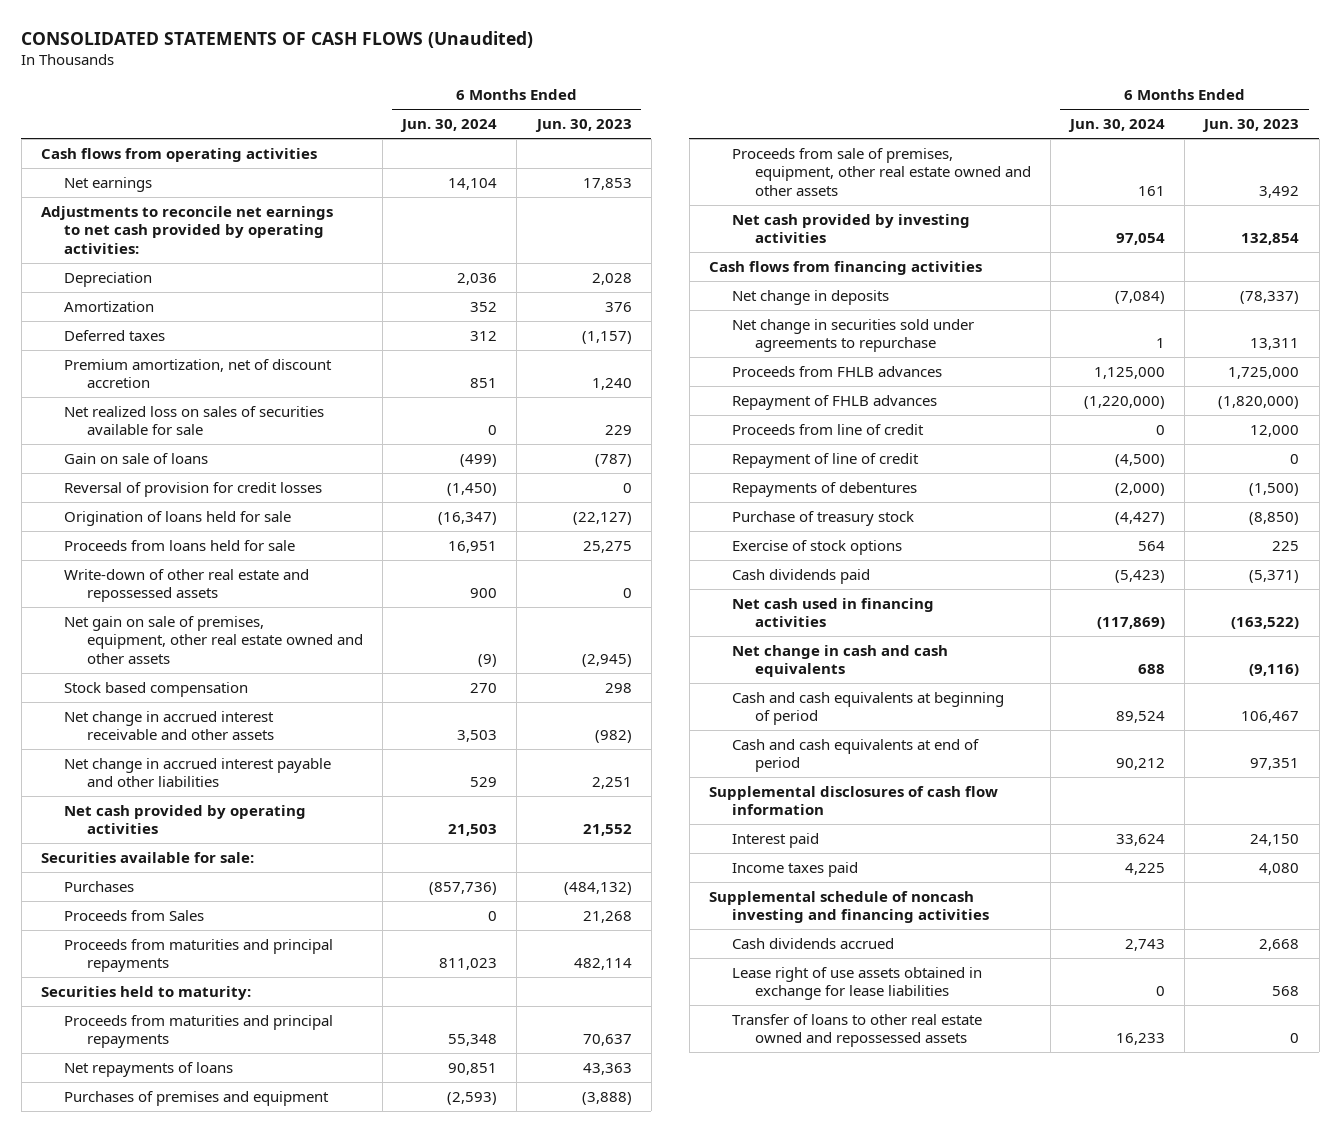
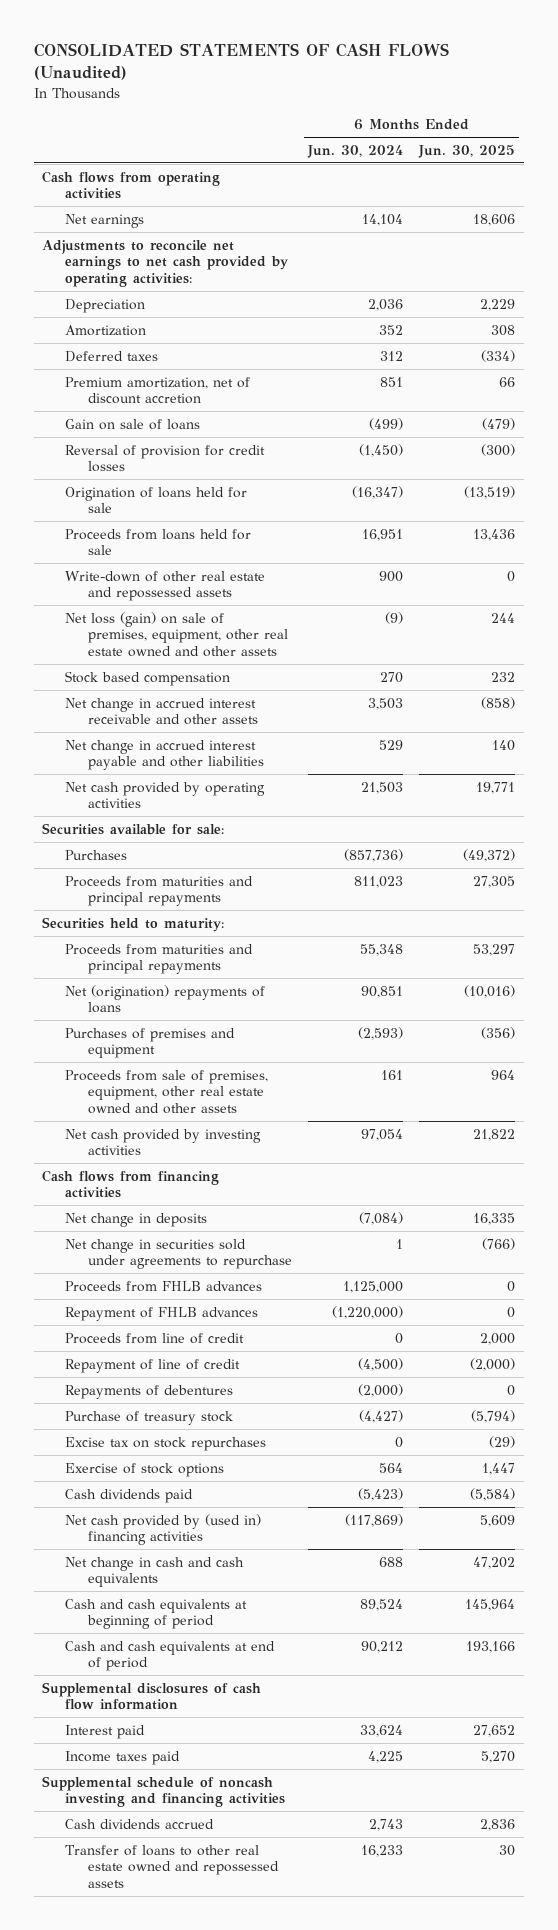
[534,119,632,133] Jun. 30, 2023 -> none
none -> [418,145,516,159] Jun. 30, 2025
[63,405,324,436] Net realized loss on sales of securities available for sale -> none
[63,615,363,664] Net gain on sale of premises, equipment, other real estate owned and other assets -> [64,611,288,657] Net loss (gain) on sale of premises, equipment, other real estate owned and other assets
[63,909,204,921] Proceeds from Sales -> none
[63,1061,233,1077] Net repayments of loans -> [64,984,265,1014] Net (origination) repayments of loans
none -> [64,1436,266,1451] Excise tax on stock repurchases
[731,597,934,628] Net cash used in financing activities -> [64,1513,261,1546] Net cash provided by (used in) financing activities
[731,966,982,1001] Lease right of use assets obtained in exchange for lease liabilities -> none

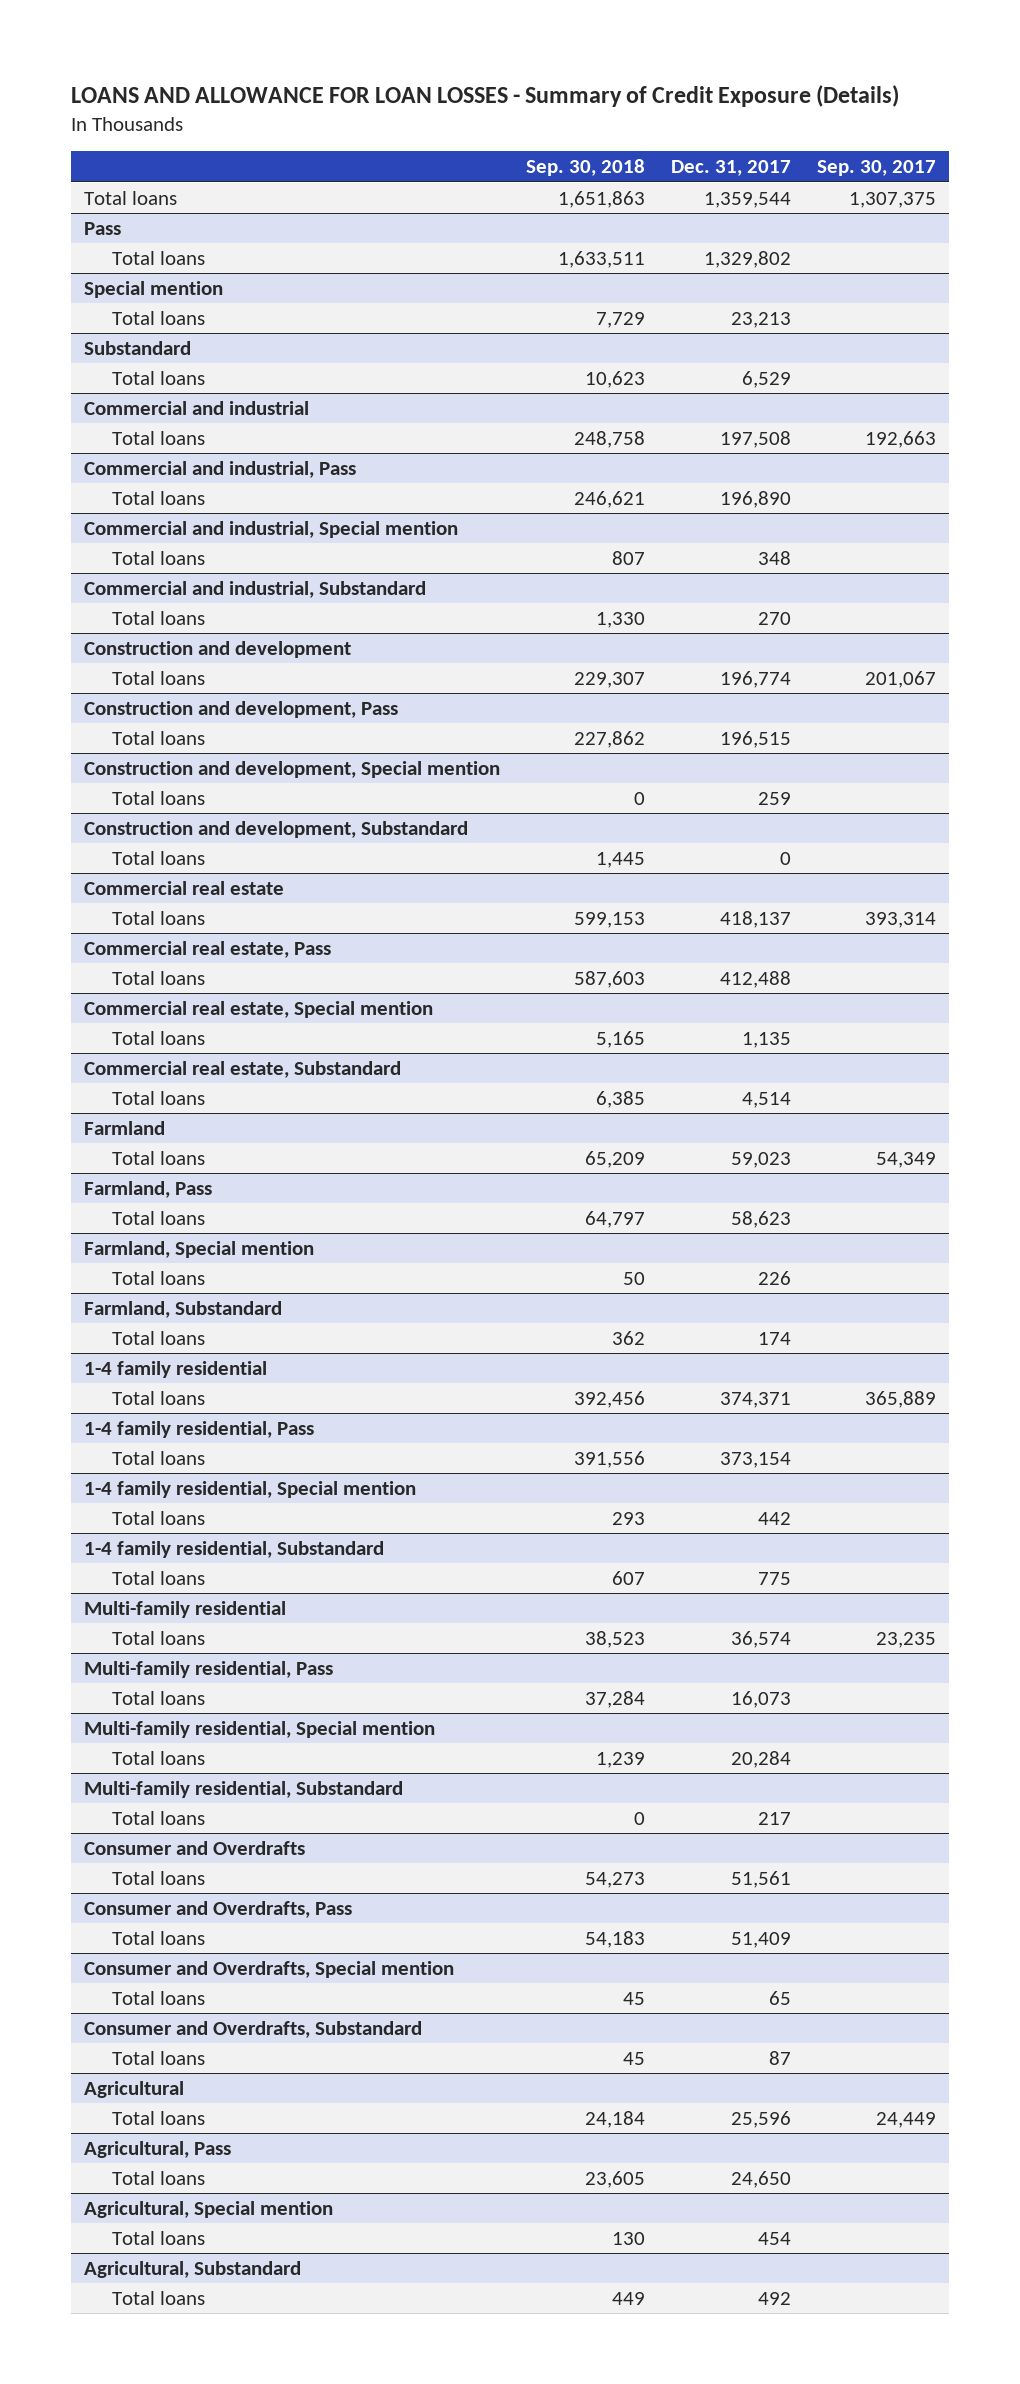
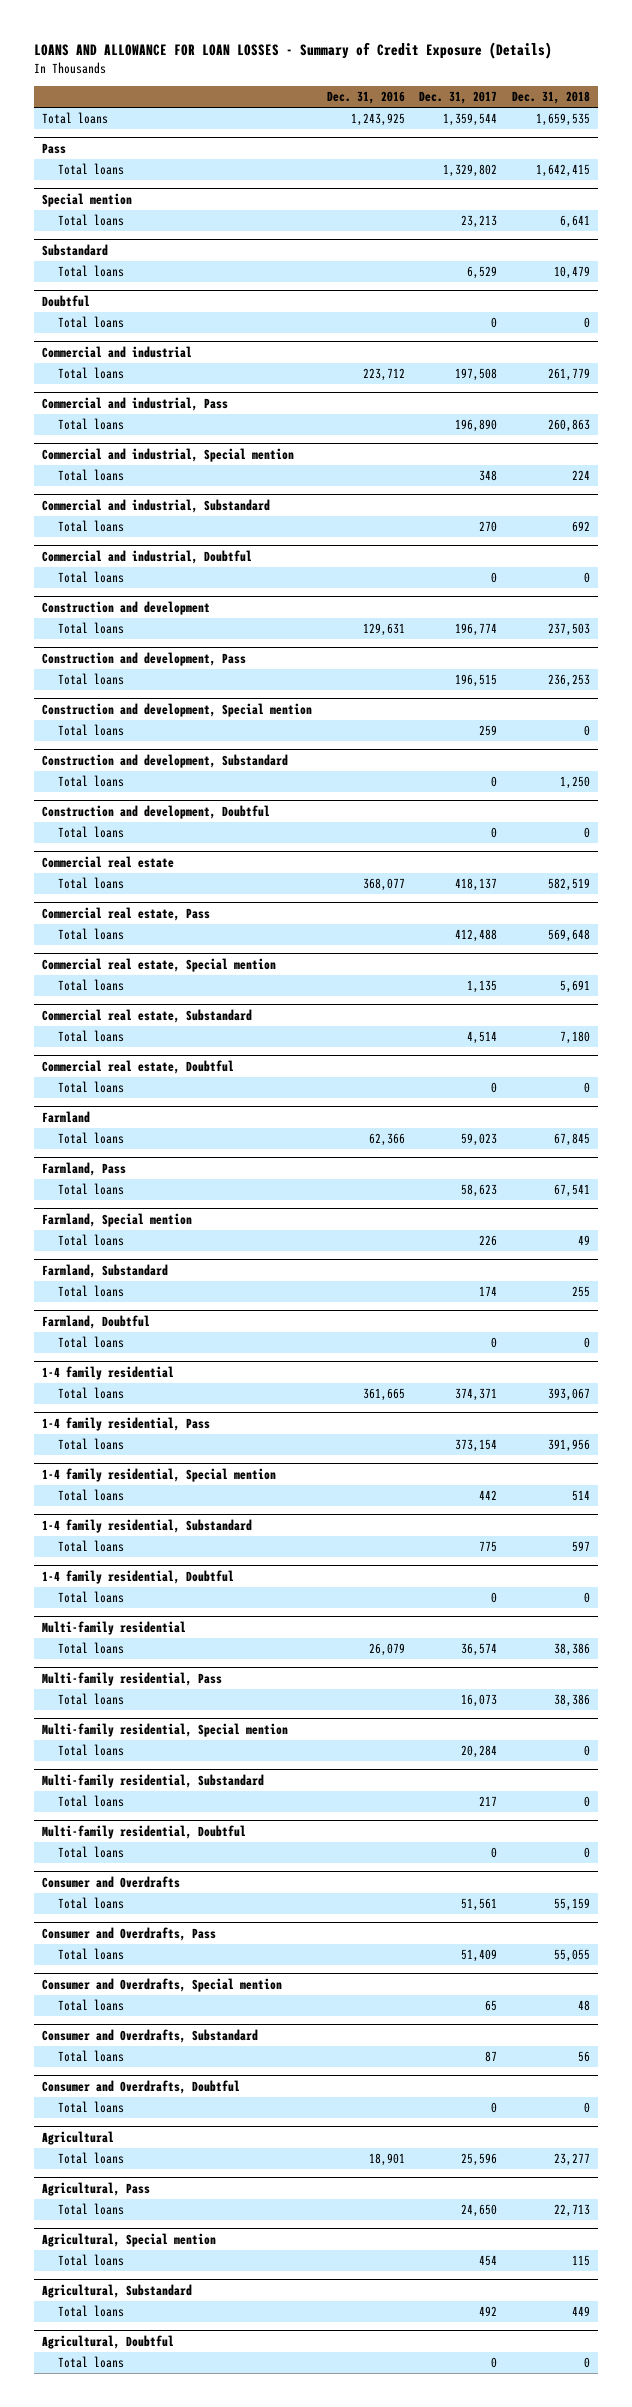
[525,159,645,177] Sep. 30, 2018 -> none
[817,160,937,177] Sep. 30, 2017 -> none
none -> [326,91,405,105] Dec. 31, 2016
none -> [512,91,591,105] Dec. 31, 2018
none -> [41,294,90,307] Doubtful
none -> [58,316,125,329] Total loans
none -> [41,549,252,564] Commercial and industrial, Doubtful
none -> [58,571,125,584] Total loans
none -> [41,804,270,819] Construction and development, Doubtful
none -> [58,826,125,839] Total loans
none -> [41,1059,234,1074] Commercial real estate, Doubtful
none -> [58,1081,125,1094] Total loans
none -> [41,1314,150,1329] Farmland, Doubtful
none -> [58,1336,125,1349] Total loans
none -> [41,1569,234,1584] 1-4 family residential, Doubtful
none -> [58,1591,125,1604] Total loans
none -> [41,1824,246,1839] Multi-family residential, Doubtful
none -> [58,1846,125,1859] Total loans
none -> [41,2079,240,2094] Consumer and Overdrafts, Doubtful
none -> [58,2101,125,2114] Total loans
none -> [41,2334,174,2349] Agricultural, Doubtful
none -> [58,2356,125,2369] Total loans

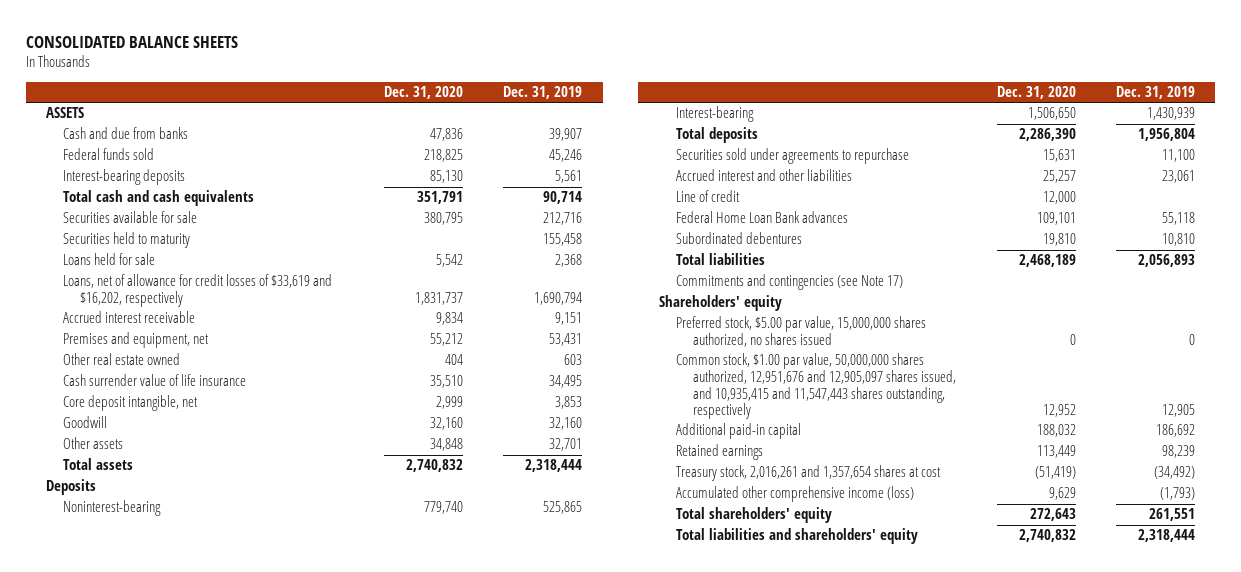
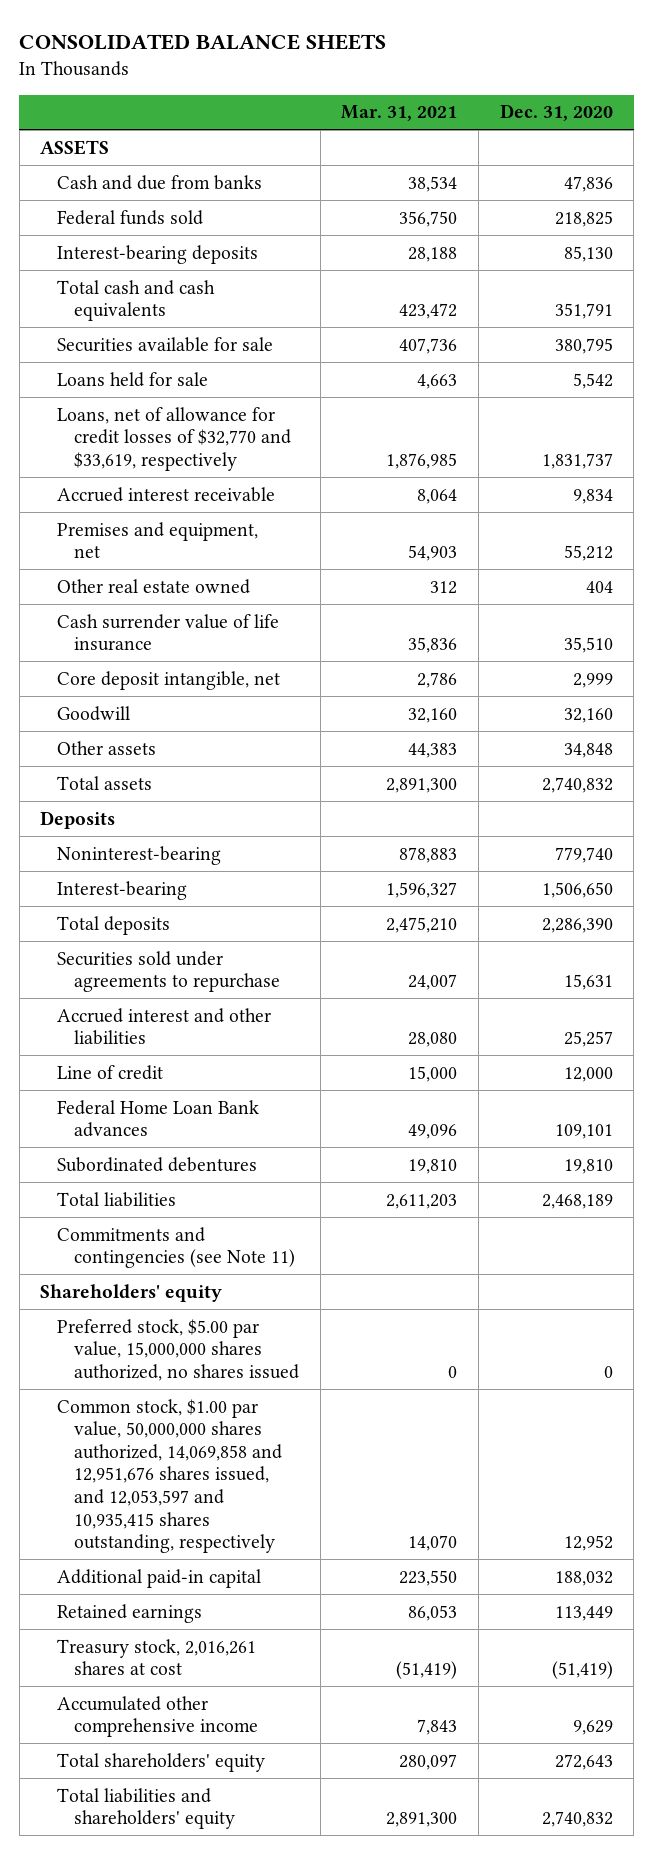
[503,86,583,100] Dec. 31, 2019 -> none
none -> [341,105,458,122] Mar. 31, 2021
[63,232,191,249] Securities held to maturity -> none
[63,274,333,308] Loans, net of allowance for credit losses of $33,619 and $16,202, respectively -> [57,406,291,471] Loans, net of allowance for credit losses of $32,770 and $33,619, respectively
[675,274,903,291] Commitments and contingencies (see Note 17) -> [57,1226,295,1269] Commitments and contingencies (see Note 11)
[675,353,957,420] Common stock, $1.00 par value, 50,000,000 shares authorized, 12,951,676 and 12,905,097 shares issued, and 10,935,415 and 11,547,443 shares outstanding, respectively -> [57,1398,282,1554] Common stock, $1.00 par value, 50,000,000 shares authorized, 14,069,858 and 12,951,676 shares issued, and 12,053,597 and 10,935,415 shares outstanding, respectively
[675,465,941,482] Treasury stock, 2,016,261 and 1,357,654 shares at cost -> [57,1638,257,1676] Treasury stock, 2,016,261 shares at cost
[675,486,914,503] Accumulated other comprehensive income (loss) -> [57,1695,258,1738] Accumulated other comprehensive income

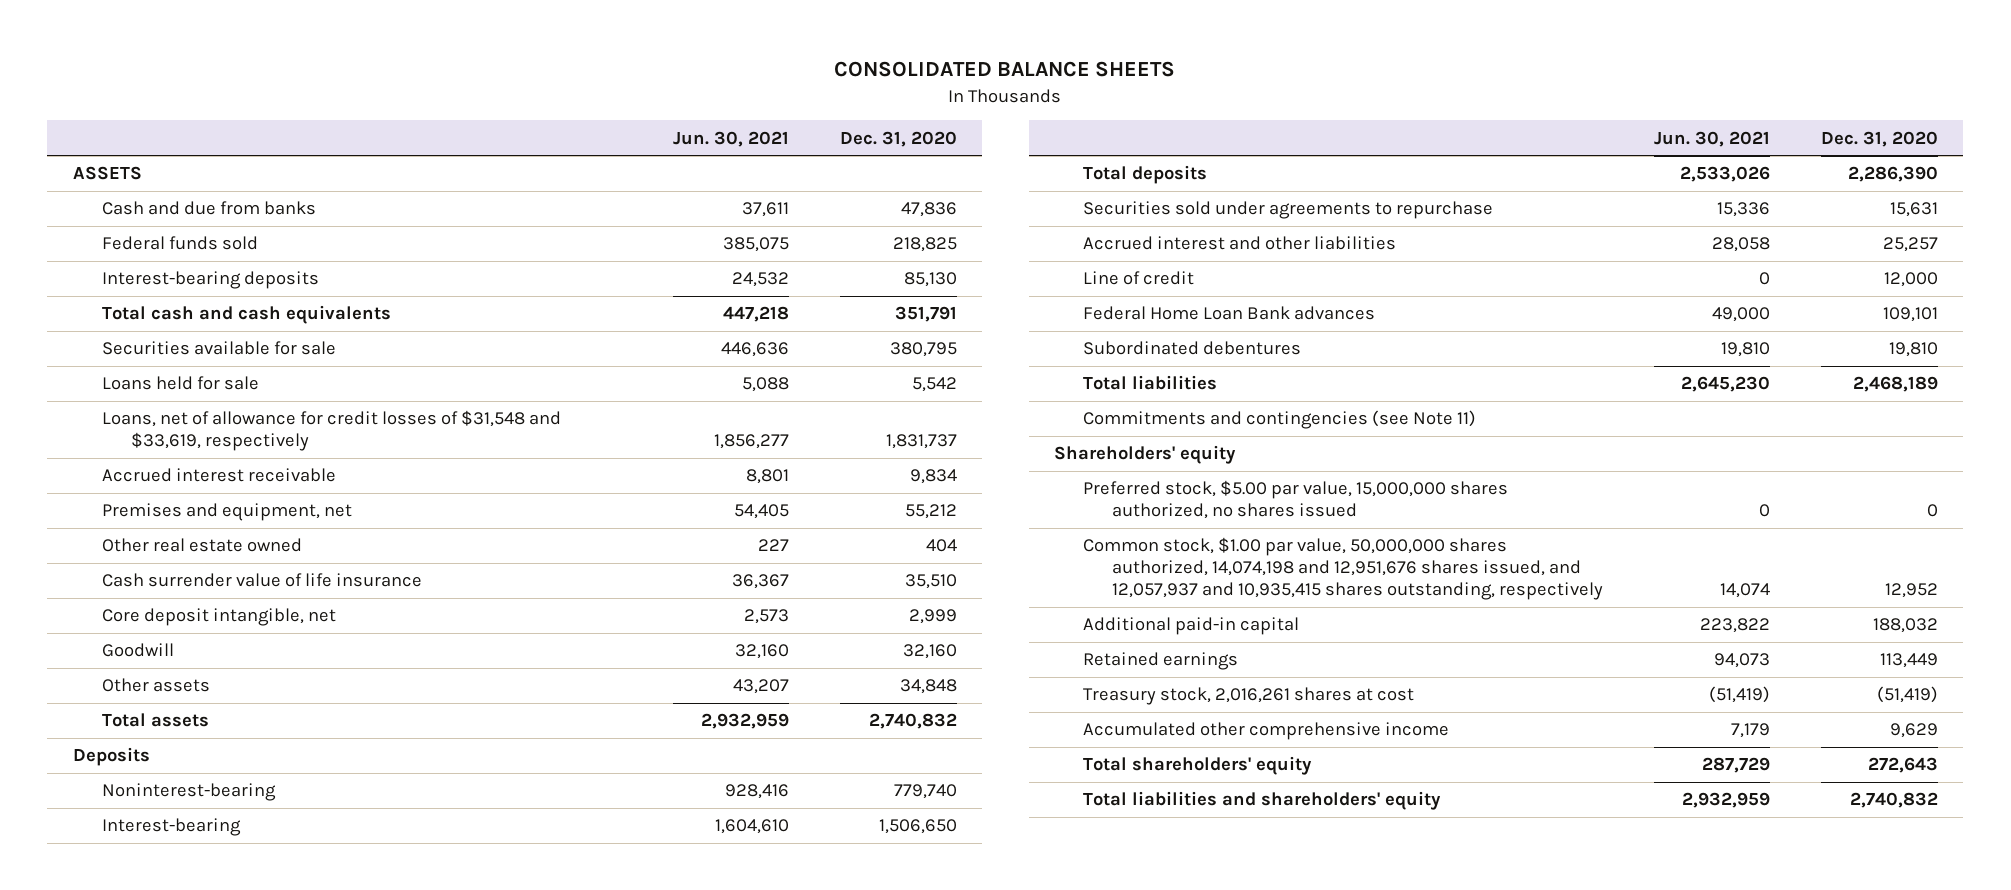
[341,105,458,122] Mar. 31, 2021 -> none
none -> [672,130,789,147] Jun. 30, 2021
[57,406,291,471] Loans, net of allowance for credit losses of $32,770 and $33,619, respectively -> [101,410,561,452] Loans, net of allowance for credit losses of $31,548 and $33,619, respectively
[57,1398,282,1554] Common stock, $1.00 par value, 50,000,000 shares authorized, 14,069,858 and 12,951,676 shares issued, and 12,053,597 and 10,935,415 shares outstanding, respectively -> [1083,537,1604,601] Common stock, $1.00 par value, 50,000,000 shares authorized, 14,074,198 and 12,951,676 shares issued, and 12,057,937 and 10,935,415 shares outstanding, respectively

